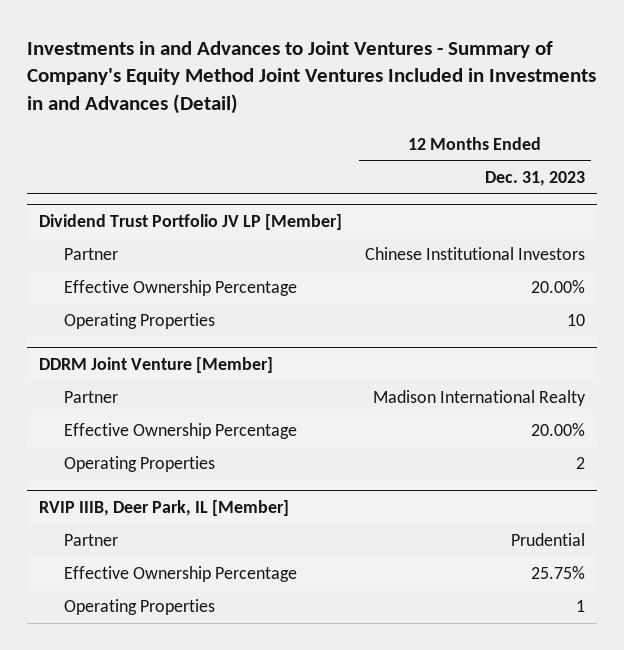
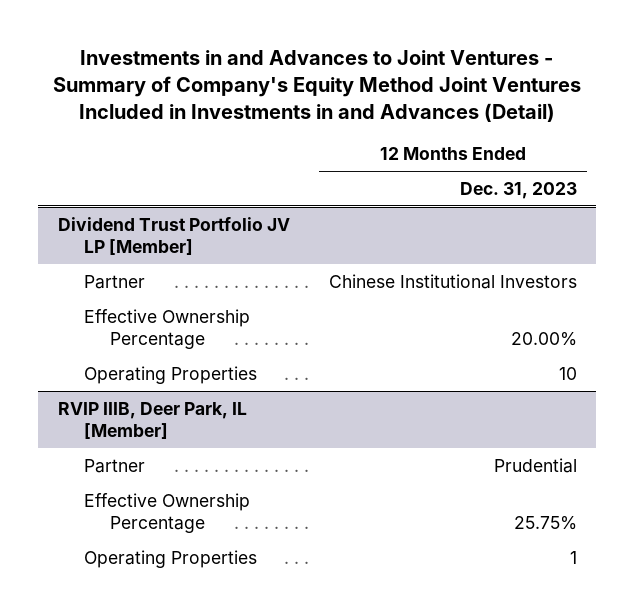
[38,357,273,374] DDRM Joint Venture [Member] -> none
[63,391,118,404] Partner -> none
[63,423,297,440] Effective Ownership Percentage -> none
[63,456,215,473] Operating Properties -> none

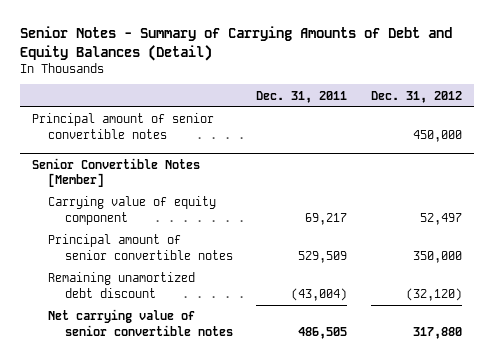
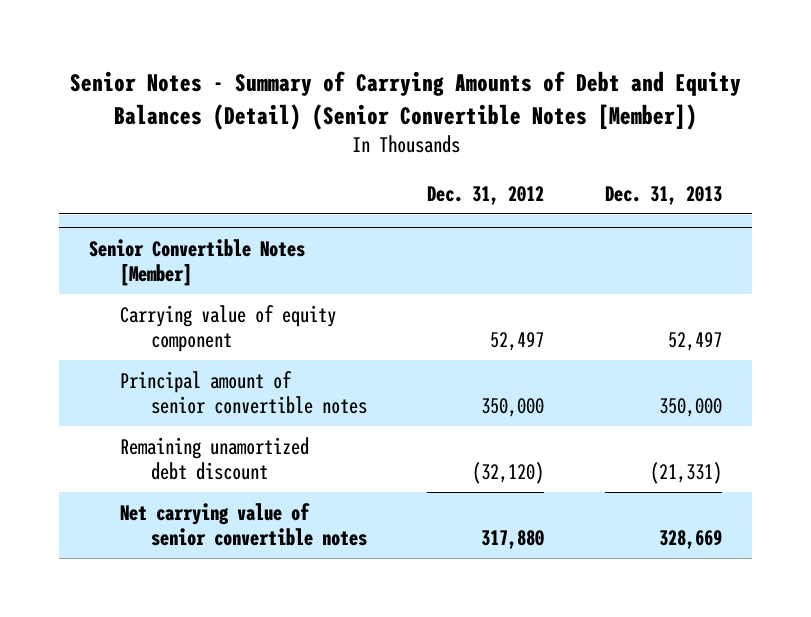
[19,26,452,61] Senior Notes - Summary of Carrying Amounts of Debt and Equity Balances (Detail) -> [69,71,741,130] Senior Notes - Summary of Carrying Amounts of Debt and Equity Balances (Detail) (Senior Convertible Notes [Member])
[256,90,348,103] Dec. 31, 2011 -> none
none -> [605,185,723,205] Dec. 31, 2013
[31,113,214,139] Principal amount of senior convertible notes -> none

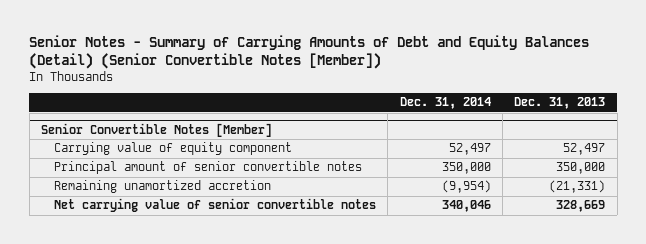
[427,185,545,205] Dec. 31, 2012 -> none
none -> [399,97,491,110] Dec. 31, 2014
[120,436,310,481] Remaining unamortized debt discount -> [54,180,272,194] Remaining unamortized accretion

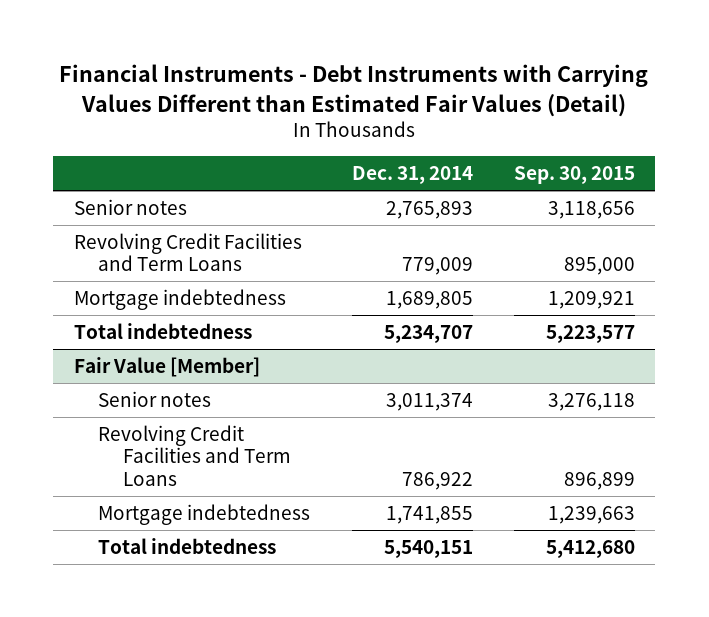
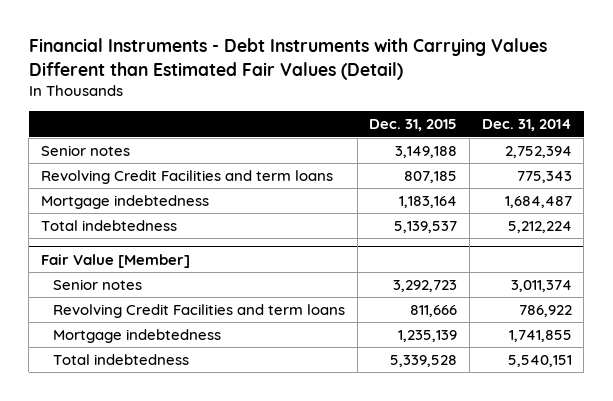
[513,165,635,184] Sep. 30, 2015 -> none
none -> [369,119,458,132] Dec. 31, 2015
[385,200,473,219] 2,765,893 -> [504,146,572,159] 2,752,394
[73,232,302,272] Revolving Credit Facilities and Term Loans -> [41,170,334,185] Revolving Credit Facilities and term loans
[401,257,473,276] 779,009 -> [516,171,572,184] 775,343
[385,290,473,309] 1,689,805 -> [504,196,572,209] 1,684,487
[383,324,473,343] 5,234,707 -> [507,221,572,234] 5,212,224
[98,424,292,486] Revolving Credit Facilities and Term Loans -> [53,304,346,319] Revolving Credit Facilities and term loans

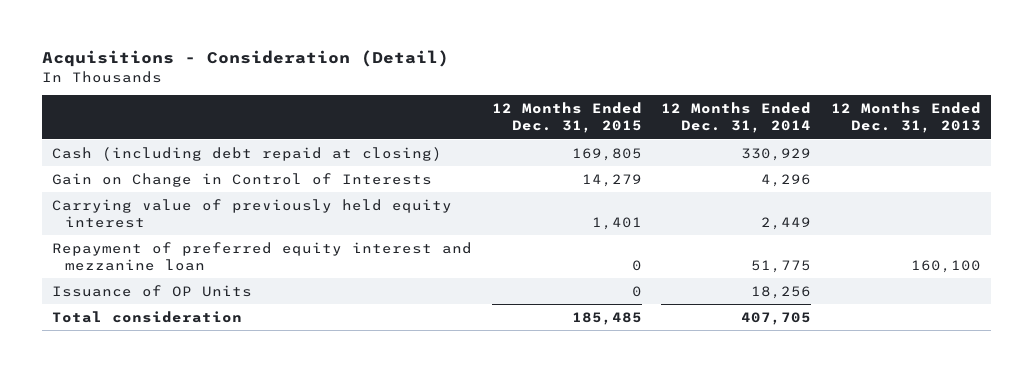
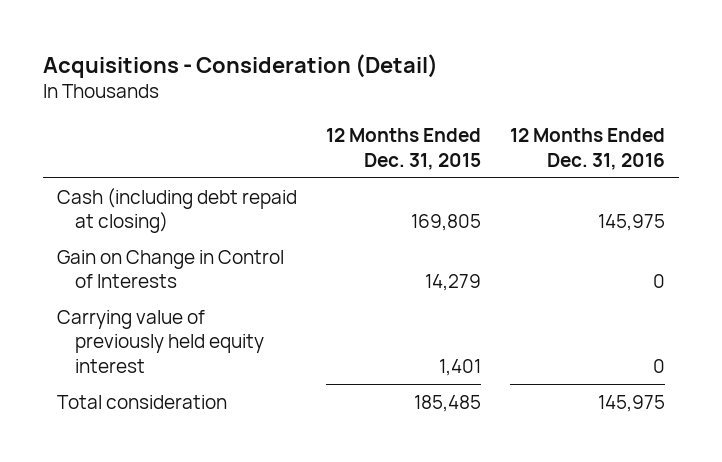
[661,101,812,134] 12 Months Ended Dec. 31, 2014 -> none
[831,101,982,134] 12 Months Ended Dec. 31, 2013 -> none
none -> [509,128,665,171] 12 Months Ended Dec. 31, 2016
[51,241,472,272] Repayment of preferred equity interest and mezzanine loan -> none
[51,284,252,297] Issuance of OP Units -> none

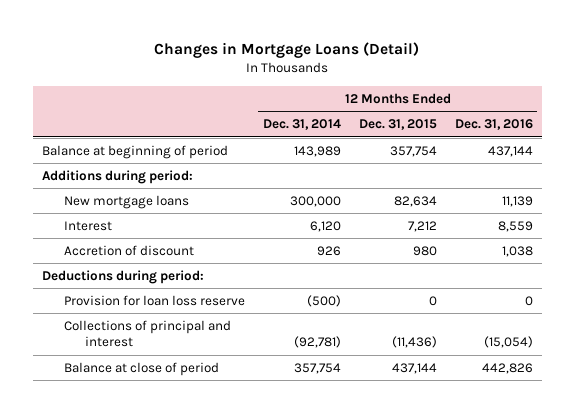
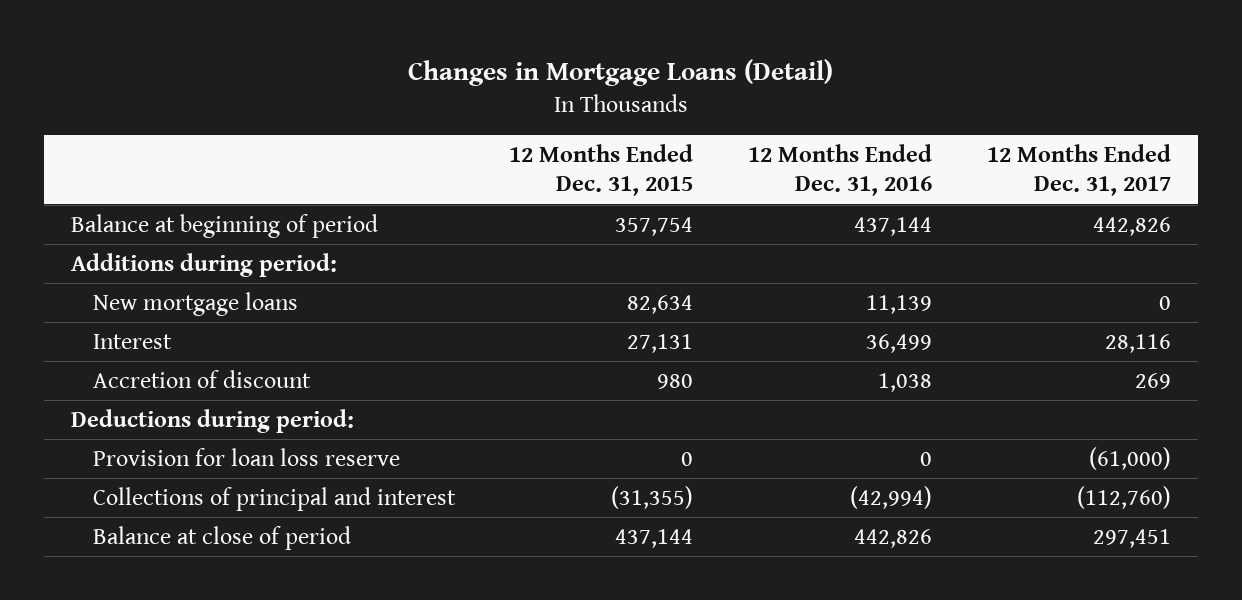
[262,119,341,131] Dec. 31, 2014 -> none
none -> [986,144,1171,197] 12 Months Ended Dec. 31, 2017
[407,220,437,232] 7,212 -> [627,333,694,353] 27,131
[497,220,533,232] 8,559 -> [866,333,933,353] 36,499
[391,336,437,349] (11,436) -> [611,485,694,509] (31,355)
[483,336,533,349] (15,054) -> [850,485,933,509] (42,994)

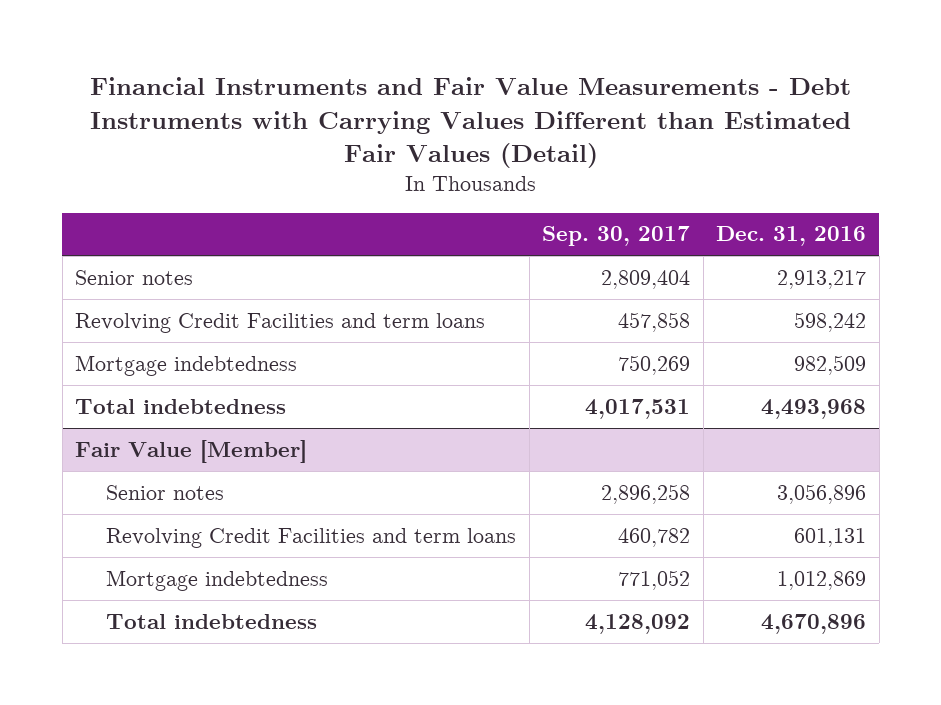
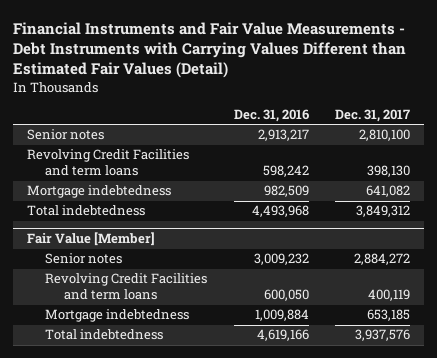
[542,226,691,247] Sep. 30, 2017 -> none
none -> [335,109,411,123] Dec. 31, 2017
[777,483,867,504] 3,056,896 -> [253,253,309,266] 3,009,232
[794,527,867,547] 601,131 -> [263,289,309,302] 600,050
[777,570,867,590] 1,012,869 -> [254,309,309,322] 1,009,884
[761,613,867,634] 4,670,896 -> [256,329,309,342] 4,619,166

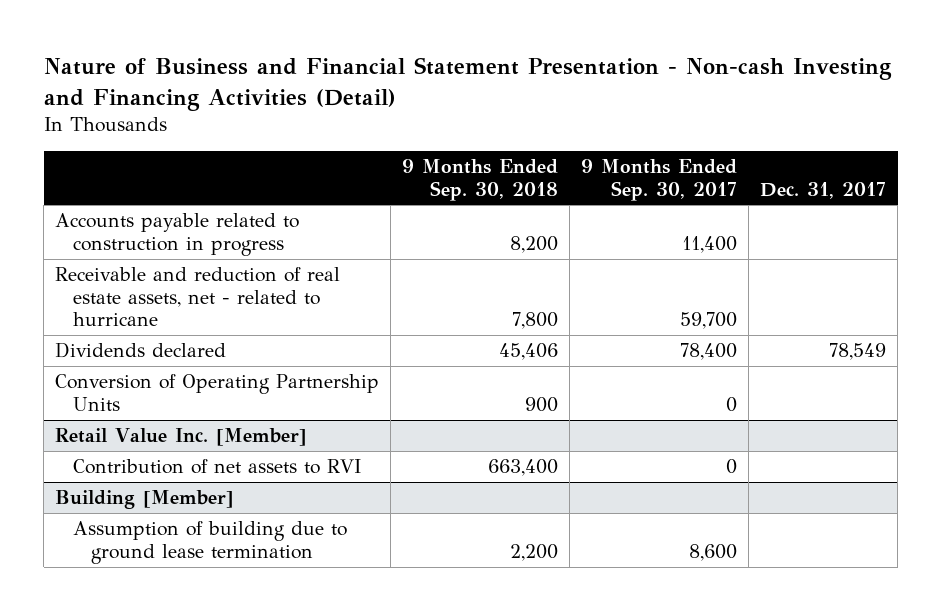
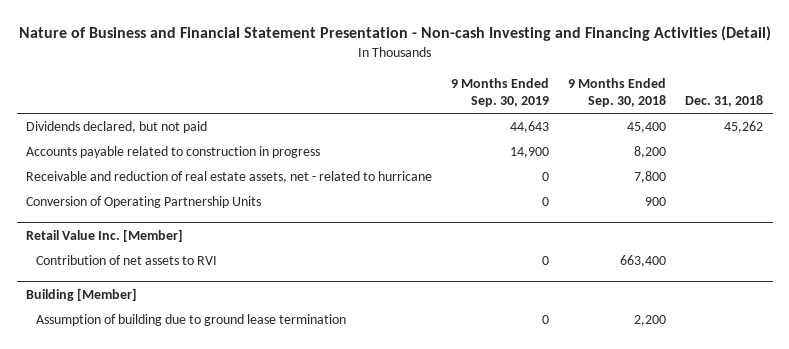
[581,158,738,201] 9 Months Ended Sep. 30, 2017 -> none
[760,181,887,199] Dec. 31, 2017 -> none
none -> [451,78,550,108] 9 Months Ended Sep. 30, 2019
none -> [685,95,764,108] Dec. 31, 2018
none -> [26,121,208,134] Dividends declared, but not paid
[55,342,227,359] Dividends declared -> none

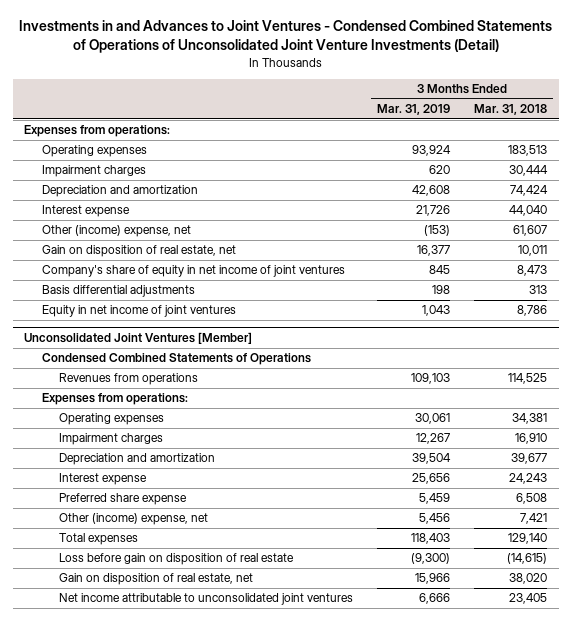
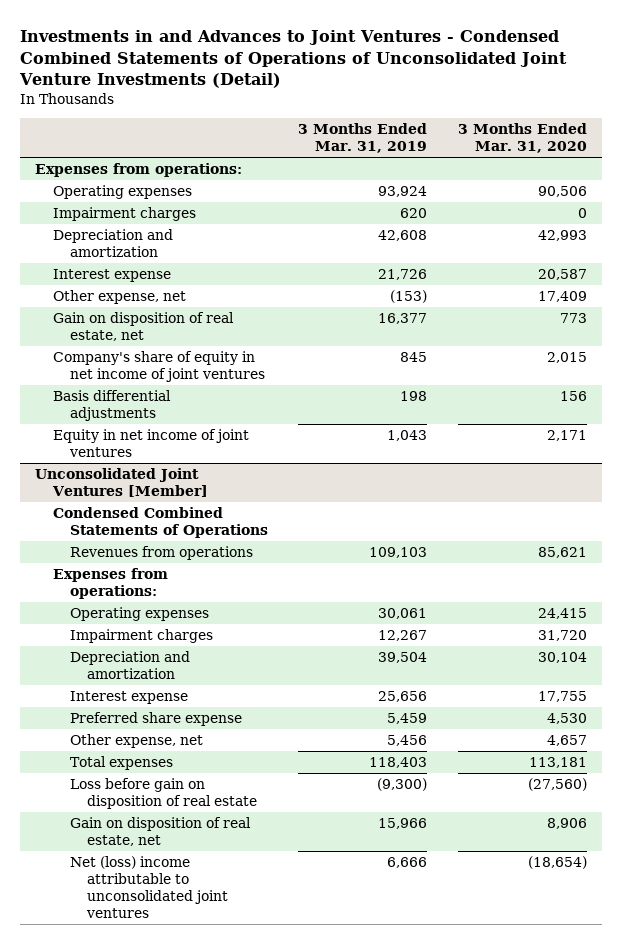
[473,104,547,116] Mar. 31, 2018 -> none
none -> [457,123,587,154] 3 Months Ended Mar. 31, 2020
[41,225,191,238] Other (income) expense, net -> [52,290,186,305] Other expense, net
[58,513,208,526] Other (income) expense, net -> [69,734,203,749] Other expense, net
[58,593,353,606] Net income attributable to unconsolidated joint ventures -> [69,856,228,919] Net (loss) income attributable to unconsolidated joint ventures

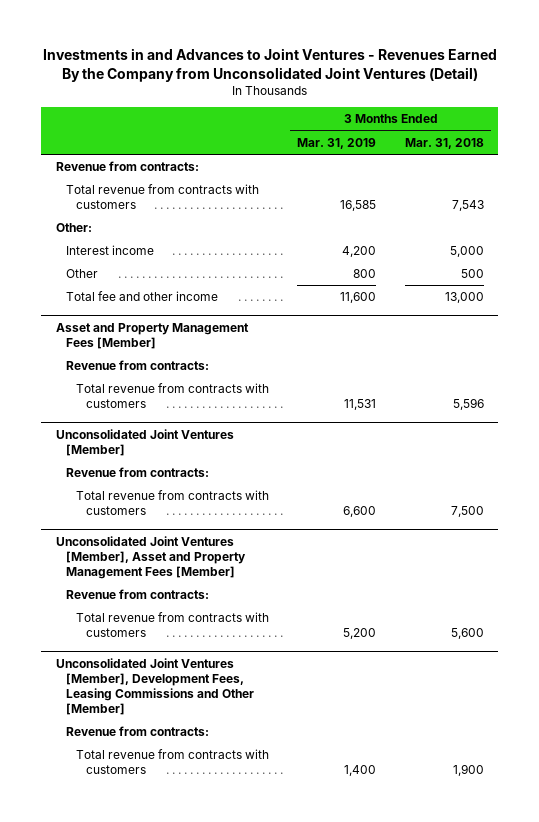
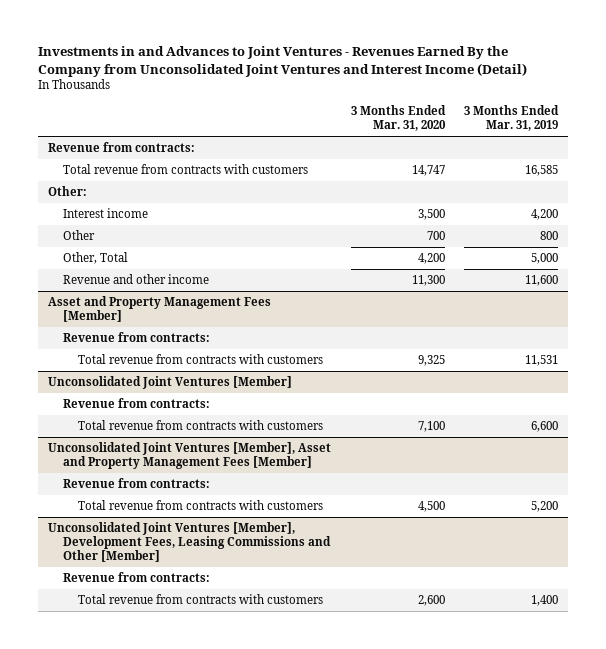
[42,48,497,82] Investments in and Advances to Joint Ventures - Revenues Earned By the Company from Unconsolidated Joint Ventures (Detail) -> [38,45,528,77] Investments in and Advances to Joint Ventures - Revenues Earned By the Company from Unconsolidated Joint Ventures and Interest Income (Detail)
[404,137,484,149] Mar. 31, 2018 -> none
none -> [350,105,446,132] 3 Months Ended Mar. 31, 2020
none -> [63,252,129,265] Other, Total
[65,291,218,302] Total fee and other income -> [63,274,210,285] Revenue and other income

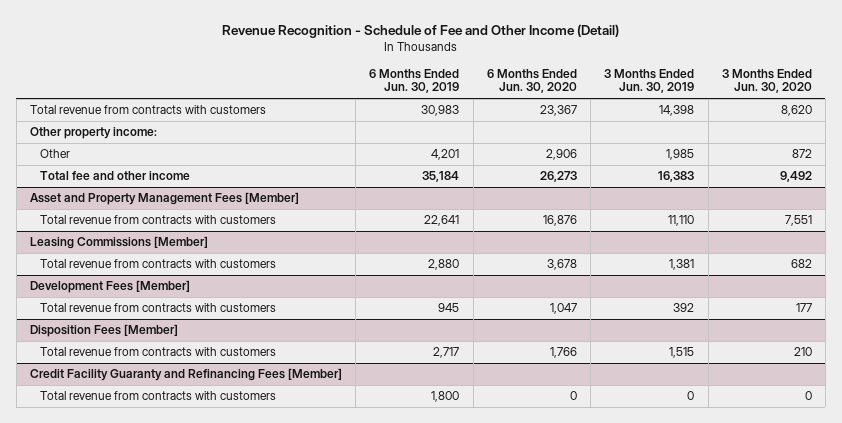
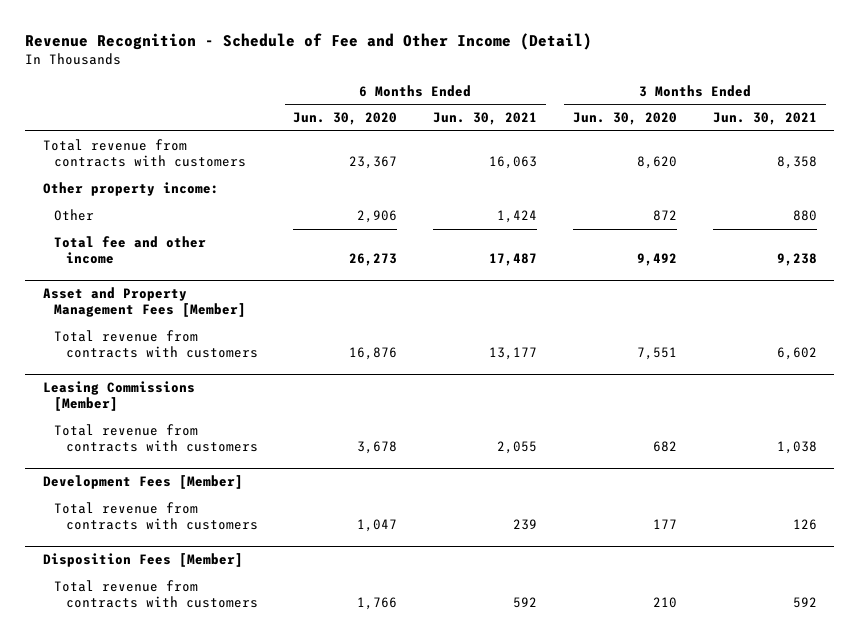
[369,68,460,94] 6 Months Ended Jun. 30, 2019 -> none
[604,68,695,94] 3 Months Ended Jun. 30, 2019 -> none
none -> [433,112,538,126] Jun. 30, 2021
none -> [712,112,817,126] Jun. 30, 2021
[30,368,343,382] Credit Facility Guaranty and Refinancing Fees [Member] -> none
[39,391,276,401] Total revenue from contracts with customers -> none

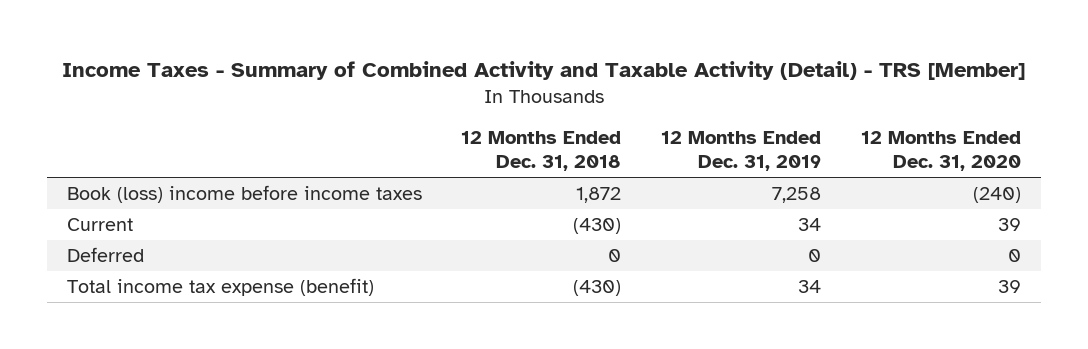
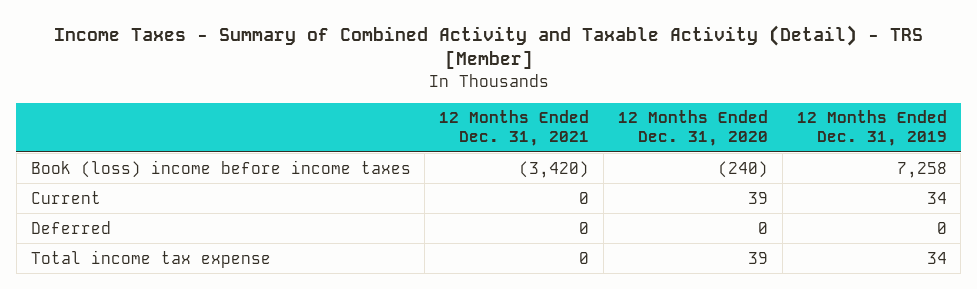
[461,131,622,172] 12 Months Ended Dec. 31, 2018 -> none
none -> [439,110,590,147] 12 Months Ended Dec. 31, 2021
[66,277,374,296] Total income tax expense (benefit) -> [30,249,271,268] Total income tax expense

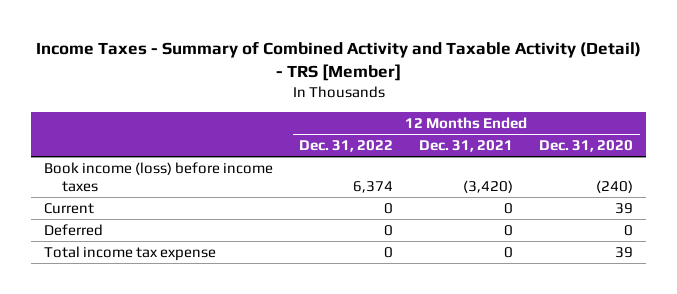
[796,110,947,147] 12 Months Ended Dec. 31, 2019 -> none
none -> [299,139,394,152] Dec. 31, 2022
[30,159,411,178] Book (loss) income before income taxes -> [43,161,273,193] Book income (loss) before income taxes

